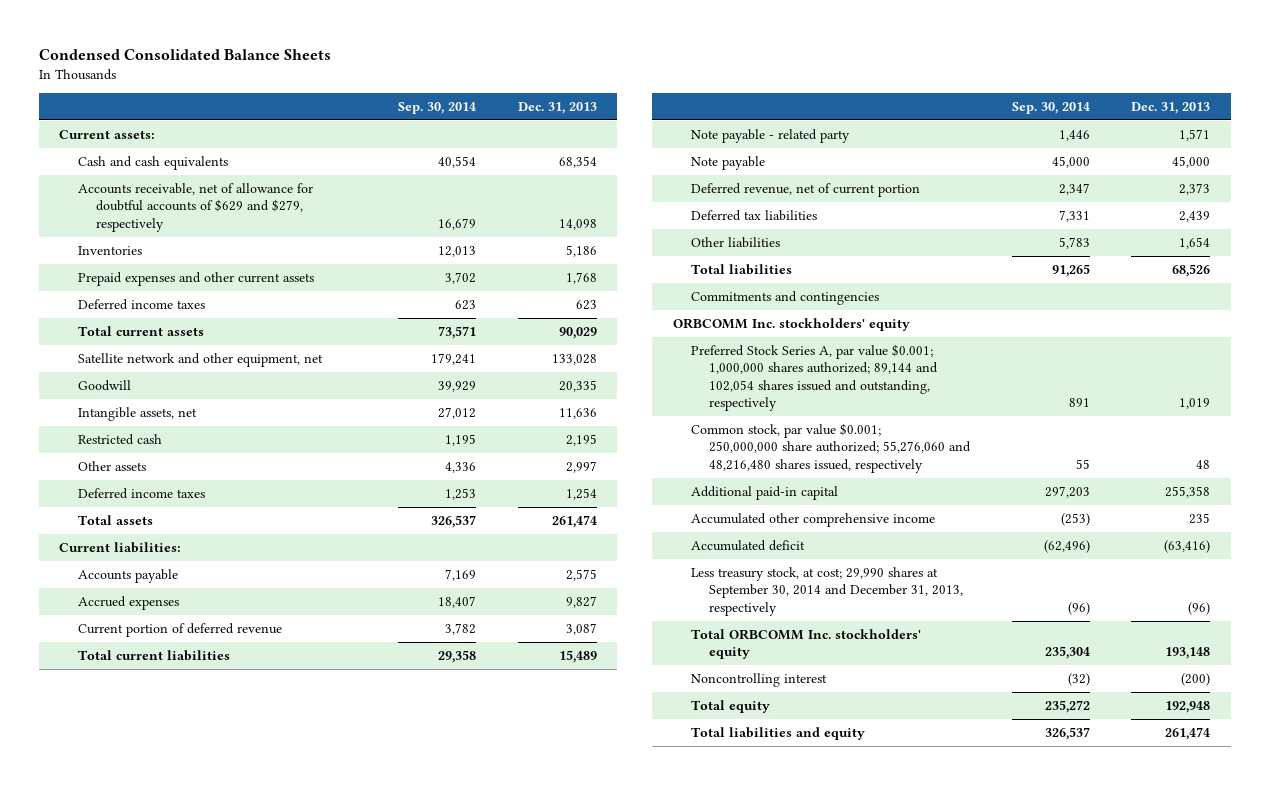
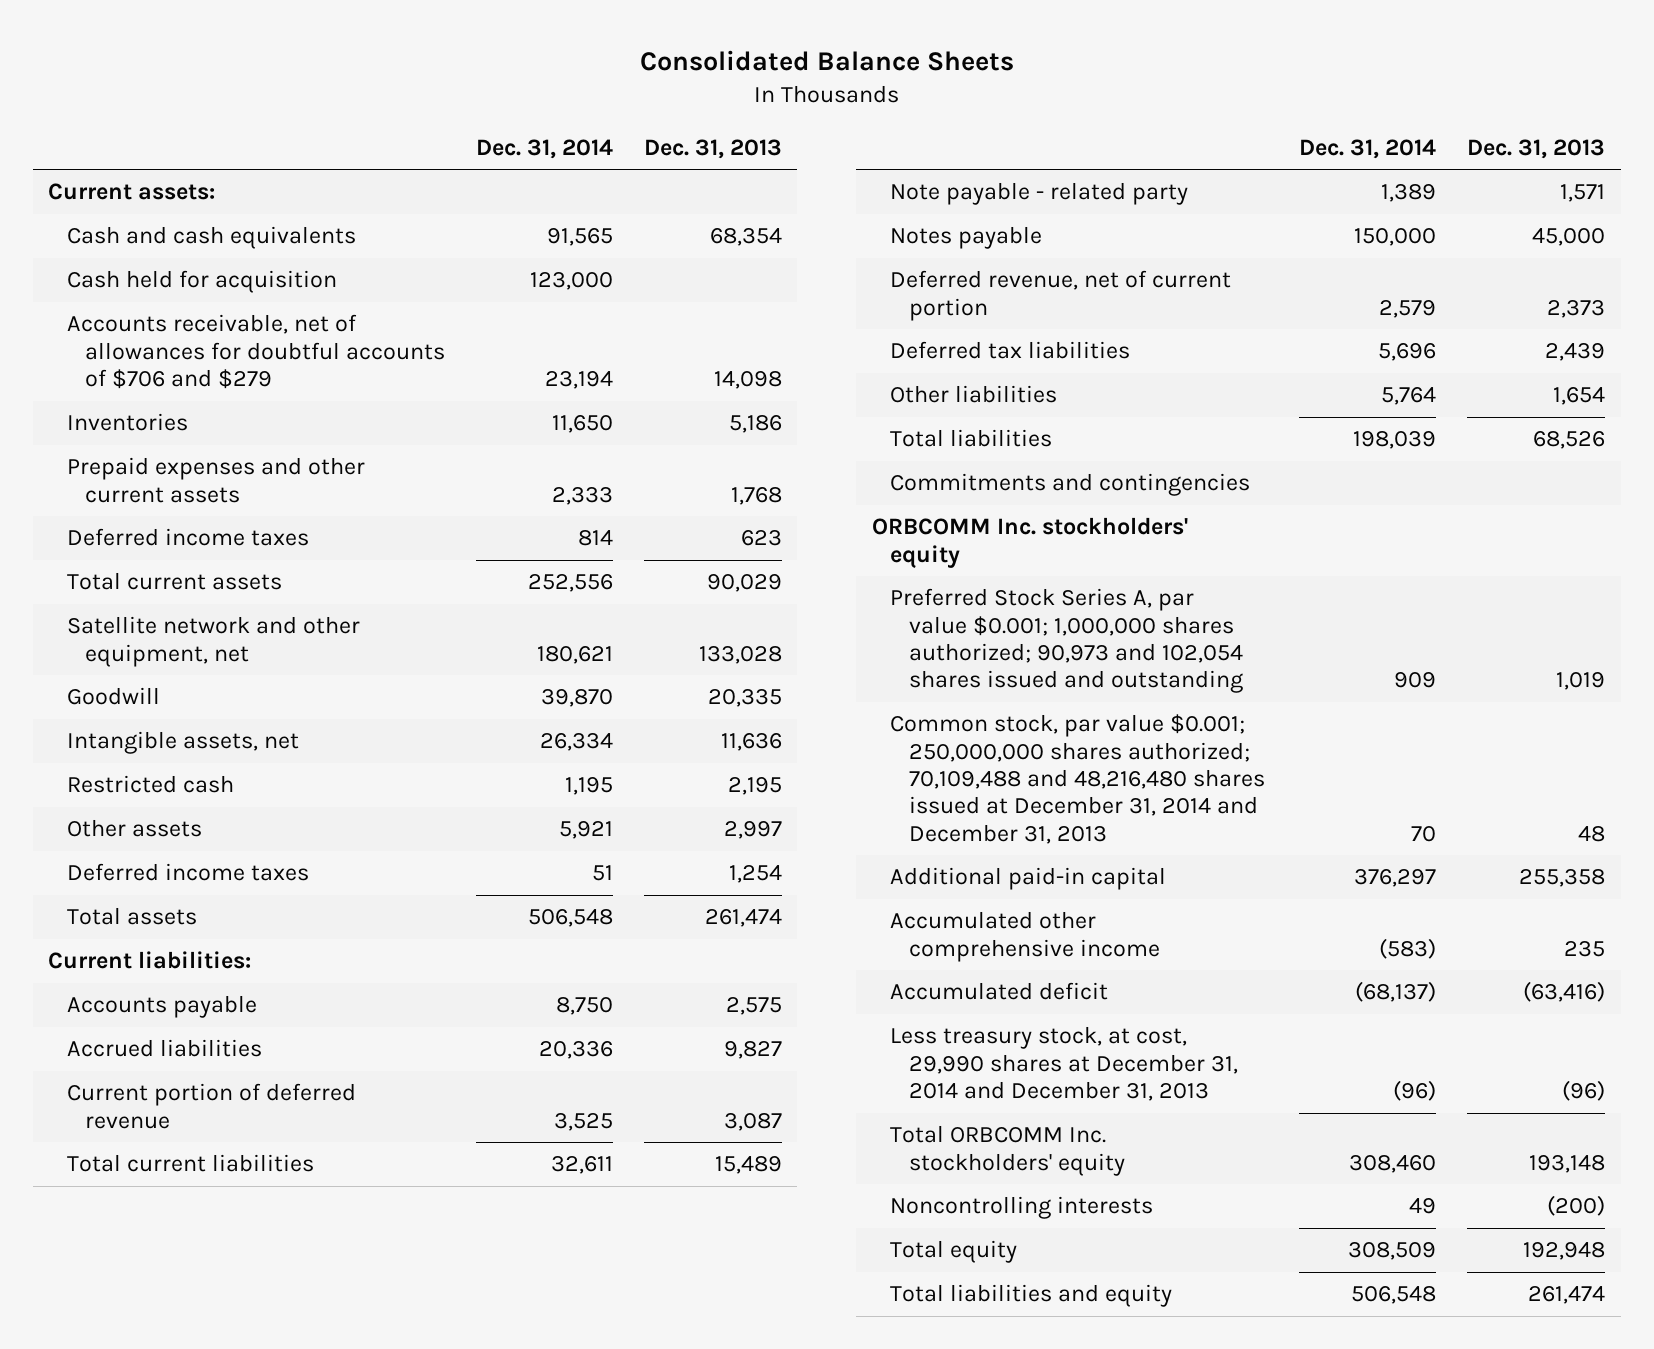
[38,49,331,61] Condensed Consolidated Balance Sheets -> [639,49,1014,71] Consolidated Balance Sheets
[398,102,477,115] Sep. 30, 2014 -> none
none -> [476,138,614,159] Dec. 31, 2014
none -> [66,270,337,294] Cash held for acquisition
[77,182,313,232] Accounts receivable, net of allowance for doubtful accounts of $629 and $279, respectively -> [66,314,446,390] Accounts receivable, net of allowances for doubtful accounts of $706 and $279
[77,595,179,610] Accrued expenses -> [66,1039,262,1058] Accrued liabilities
[690,155,765,170] Note payable -> [890,226,1043,250] Notes payable
[690,343,939,411] Preferred Stock Series A, par value $0.001; 1,000,000 shares authorized; 89,144 and 102,054 shares issued and outstanding, respectively -> [890,588,1243,694] Preferred Stock Series A, par value $0.001; 1,000,000 shares authorized; 90,973 and 102,054 shares issued and outstanding
[690,422,972,473] Common stock, par value $0.001; 250,000,000 share authorized; 55,276,060 and 48,216,480 shares issued, respectively -> [890,714,1265,844] Common stock, par value $0.001; 250,000,000 shares authorized; 70,109,488 and 48,216,480 shares issued at December 31, 2014 and December 31, 2013
[690,566,964,616] Less treasury stock, at cost; 29,990 shares at September 30, 2014 and December 31, 2013, respectively -> [890,1026,1238,1102] Less treasury stock, at cost, 29,990 shares at December 31, 2014 and December 31, 2013
[690,672,827,687] Noncontrolling interest -> [890,1196,1154,1220] Noncontrolling interests

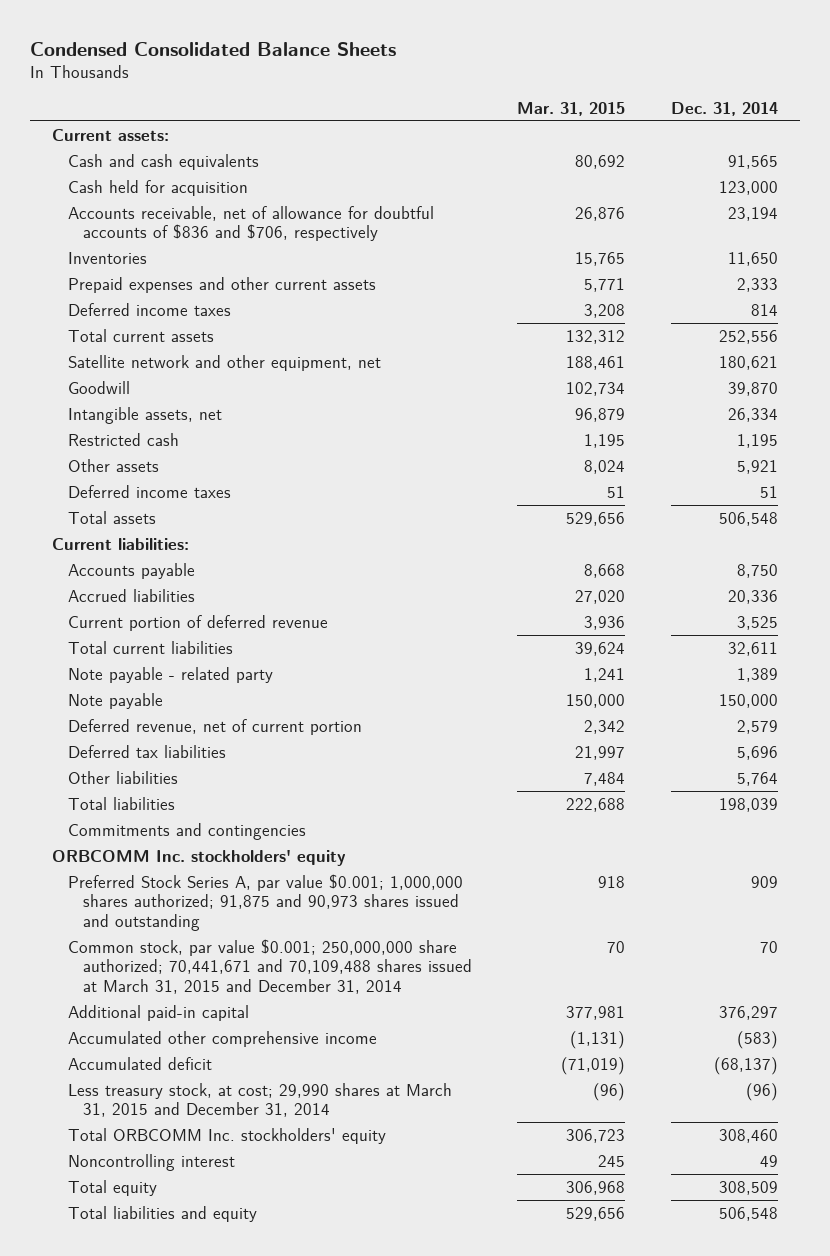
[639,49,1014,71] Consolidated Balance Sheets -> [29,41,396,56] Condensed Consolidated Balance Sheets
[643,138,782,159] Dec. 31, 2013 -> none
none -> [517,101,626,116] Mar. 31, 2015
[66,314,446,390] Accounts receivable, net of allowances for doubtful accounts of $706 and $279 -> [67,205,434,242] Accounts receivable, net of allowance for doubtful accounts of $836 and $706, respectively
[890,226,1043,250] Notes payable -> [67,692,163,709] Note payable
[890,588,1243,694] Preferred Stock Series A, par value $0.001; 1,000,000 shares authorized; 90,973 and 102,054 shares issued and outstanding -> [67,873,463,931] Preferred Stock Series A, par value $0.001; 1,000,000 shares authorized; 91,875 and 90,973 shares issued and outstanding
[890,714,1265,844] Common stock, par value $0.001; 250,000,000 shares authorized; 70,109,488 and 48,216,480 shares issued at December 31, 2014 and December 31, 2013 -> [67,938,473,994] Common stock, par value $0.001; 250,000,000 share authorized; 70,441,671 and 70,109,488 shares issued at March 31, 2015 and December 31, 2014
[890,1026,1238,1102] Less treasury stock, at cost, 29,990 shares at December 31, 2014 and December 31, 2013 -> [67,1082,452,1118] Less treasury stock, at cost; 29,990 shares at March 31, 2015 and December 31, 2014
[890,1196,1154,1220] Noncontrolling interests -> [67,1153,235,1171] Noncontrolling interest

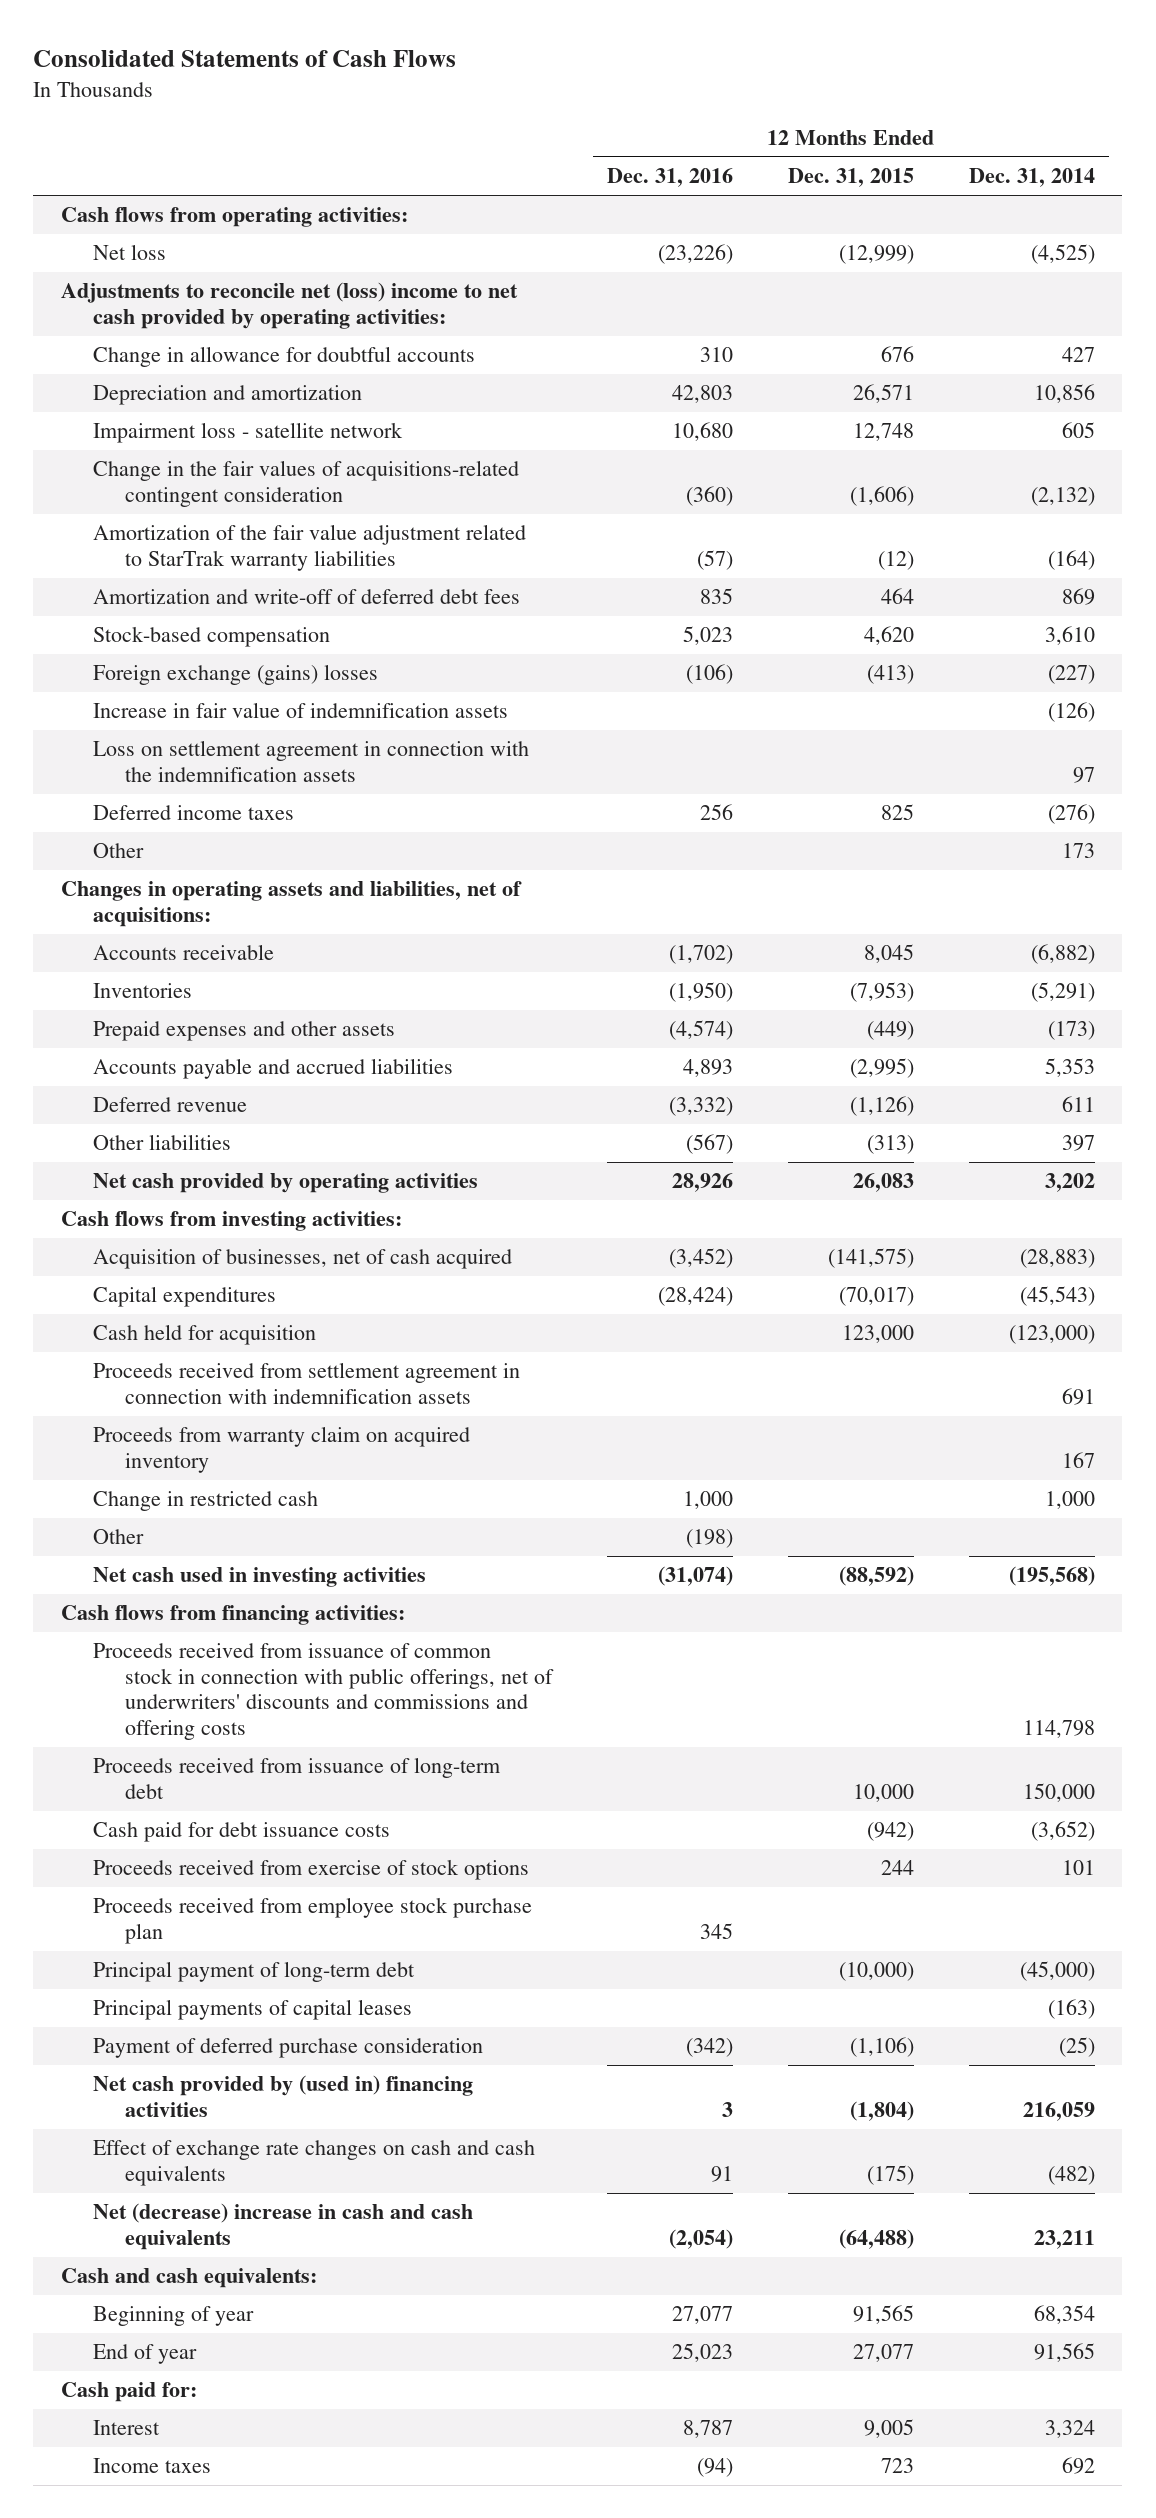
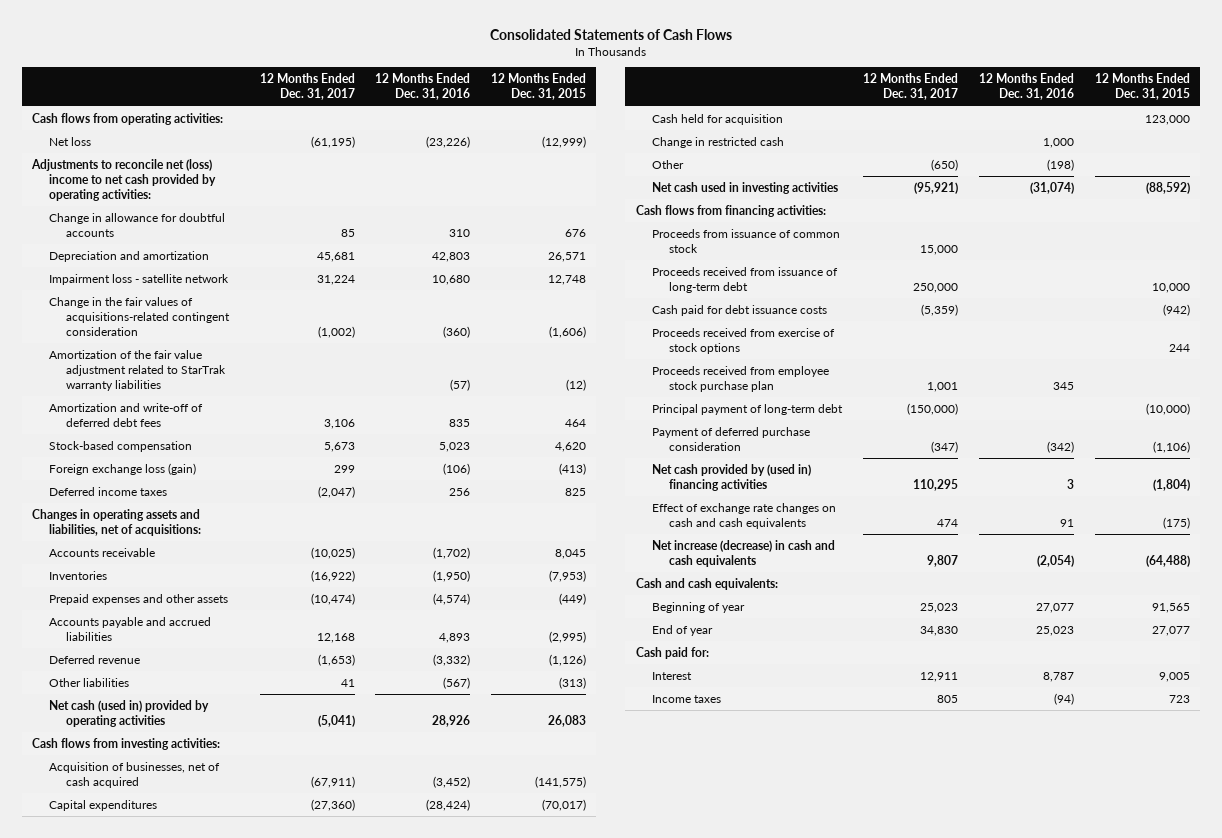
[968,168,1095,188] Dec. 31, 2014 -> none
none -> [259,73,355,101] 12 Months Ended Dec. 31, 2017
[93,702,509,719] Increase in fair value of indemnification assets -> none
[93,740,530,782] Loss on settlement agreement in connection with the indemnification assets -> none
[93,664,379,686] Foreign exchange (gains) losses -> [48,462,196,475] Foreign exchange loss (gain)
[93,843,145,859] Other -> none
[93,1173,479,1194] Net cash provided by operating activities -> [48,699,209,727] Net cash (used in) provided by operating activities
[93,1362,521,1404] Proceeds received from settlement agreement in connection with indemnification assets -> none
[93,1426,471,1473] Proceeds from warranty claim on acquired inventory -> none
[93,1643,555,1740] Proceeds received from issuance of common stock in connection with public offerings, net of underwriters' discounts and commissions and offering costs -> [652,228,841,253] Proceeds from issuance of common stock
[93,1999,413,2021] Principal payments of capital leases -> none
[93,2203,474,2250] Net (decrease) increase in cash and cash equivalents -> [652,539,836,567] Net increase (decrease) in cash and cash equivalents

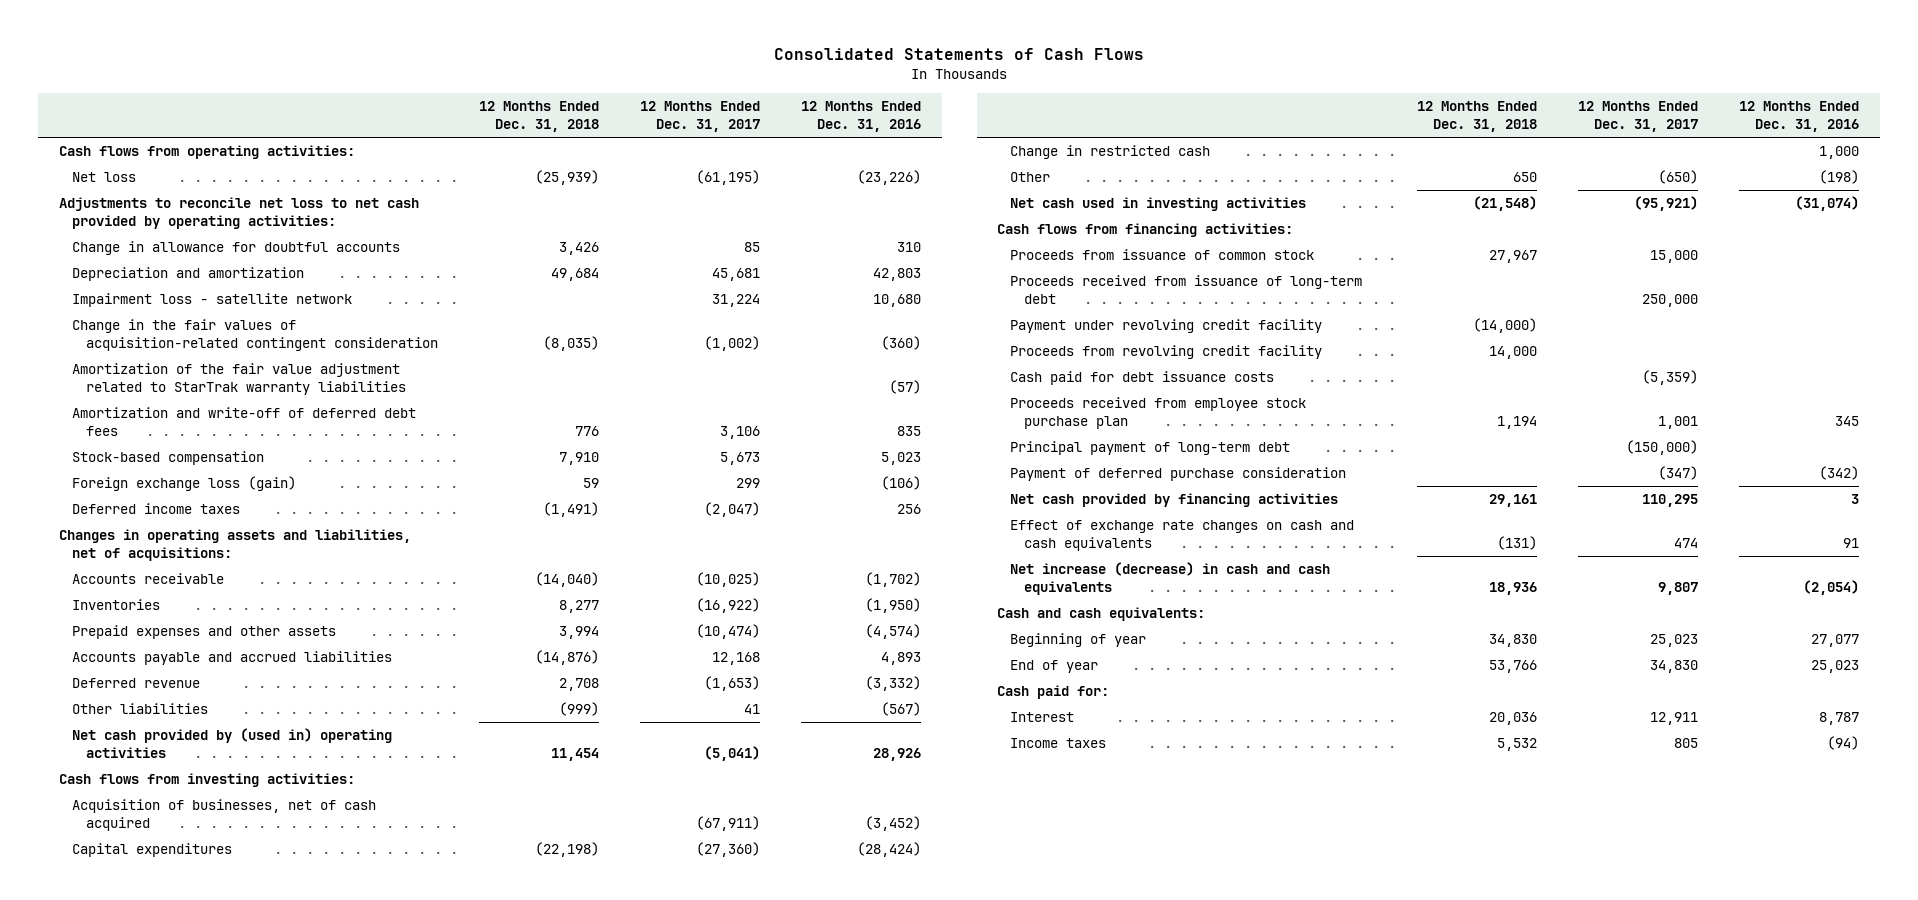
[490,73,586,101] 12 Months Ended Dec. 31, 2015 -> none
none -> [478,101,599,133] 12 Months Ended Dec. 31, 2018
[31,158,216,201] Adjustments to reconcile net (loss) income to net cash provided by operating activities: -> [59,197,420,230] Adjustments to reconcile net loss to net cash provided by operating activities:
[48,296,230,336] Change in the fair values of acquisitions-related contingent consideration -> [72,319,438,352] Change in the fair values of acquisition-related contingent consideration
[48,699,209,727] Net cash (used in) provided by operating activities -> [72,728,393,759] Net cash provided by (used in) operating activities
[652,113,784,125] Cash held for acquisition -> none
none -> [1010,319,1323,334] Payment under revolving credit facility
none -> [1010,345,1323,360] Proceeds from revolving credit facility
[652,327,836,354] Proceeds received from exercise of stock options -> none
[652,463,812,491] Net cash provided by (used in) financing activities -> [1010,493,1339,508] Net cash provided by financing activities

